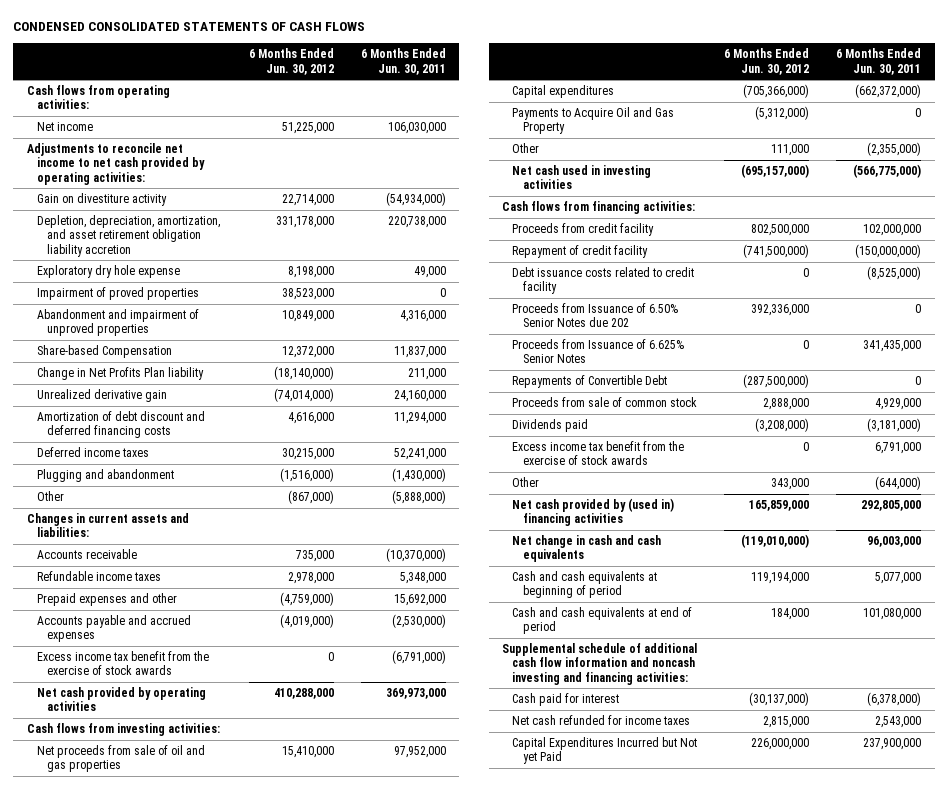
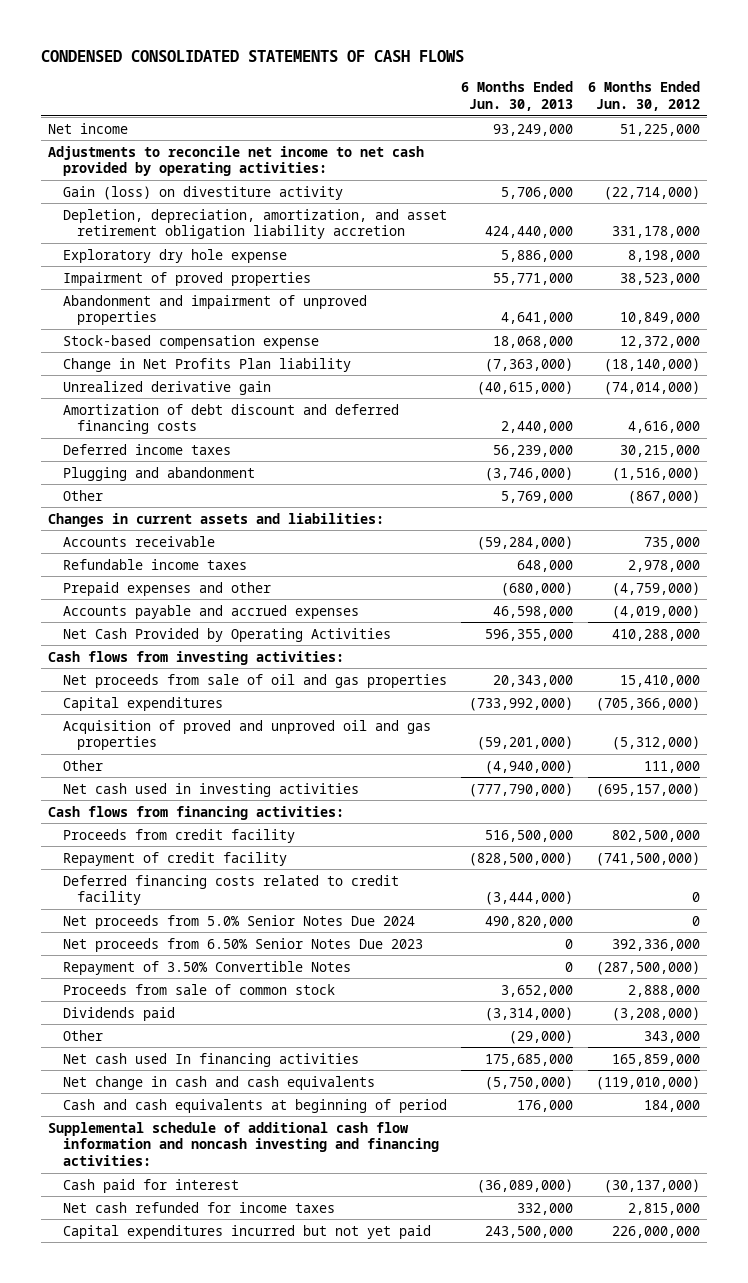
[360,48,446,75] 6 Months Ended Jun. 30, 2011 -> none
none -> [461,81,574,111] 6 Months Ended Jun. 30, 2013
[26,85,170,110] Cash flows from operating activities: -> none
[36,193,167,207] Gain on divestiture activity -> [62,185,343,200] Gain (loss) on divestiture activity
[281,194,334,207] 22,714,000 -> [603,185,700,200] (22,714,000)
[36,345,172,359] Share-based Compensation -> [62,334,319,349] Stock-based compensation expense
[36,651,209,676] Excess income tax benefit from the exercise of stock awards -> none
[36,687,206,712] Net cash provided by operating activities -> [62,627,391,642] Net Cash Provided by Operating Activities
[512,107,675,135] Payments to Acquire Oil and Gas Property -> [62,719,431,751] Acquisition of proved and unproved oil and gas properties
[512,339,685,364] Proceeds from Issuance of 6.625% Senior Notes -> none
[512,267,695,295] Debt issuance costs related to credit facility -> [62,874,399,906] Deferred financing costs related to credit facility
none -> [62,914,415,929] Net proceeds from 5.0% Senior Notes Due 2024
[512,303,679,328] Proceeds from Issuance of 6.50% Senior Notes due 202 -> [62,937,423,952] Net proceeds from 6.50% Senior Notes Due 2023
[512,375,668,389] Repayments of Convertible Debt -> [62,960,351,975] Repayment of 3.50% Convertible Notes
[512,441,685,466] Excess income tax benefit from the exercise of stock awards -> none
[512,498,675,527] Net cash provided by (used in) financing activities -> [62,1052,359,1067] Net cash used In financing activities
[512,607,693,635] Cash and cash equivalents at end of period -> none
[751,572,810,585] 119,194,000 -> [643,1099,700,1112] 184,000
[512,737,698,765] Capital Expenditures Incurred but Not yet Paid -> [62,1224,431,1239] Capital expenditures incurred but not yet paid

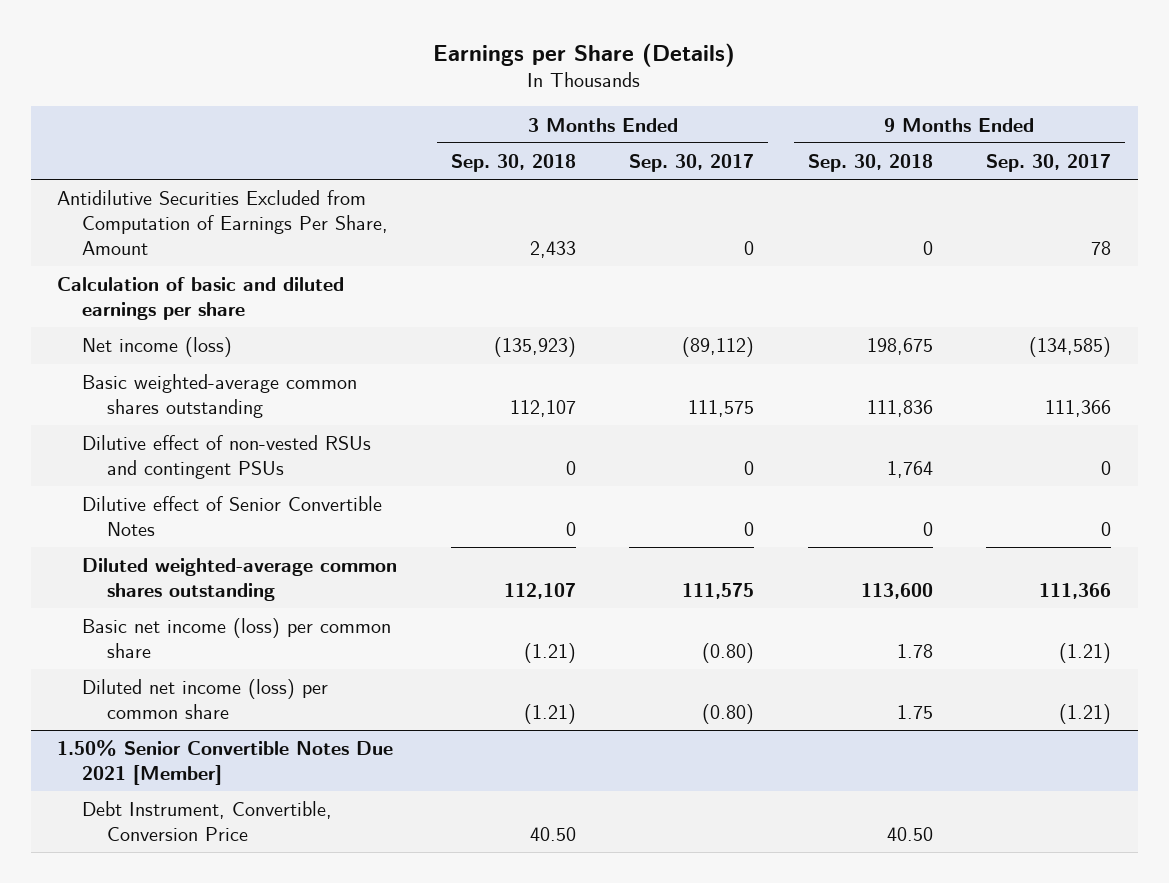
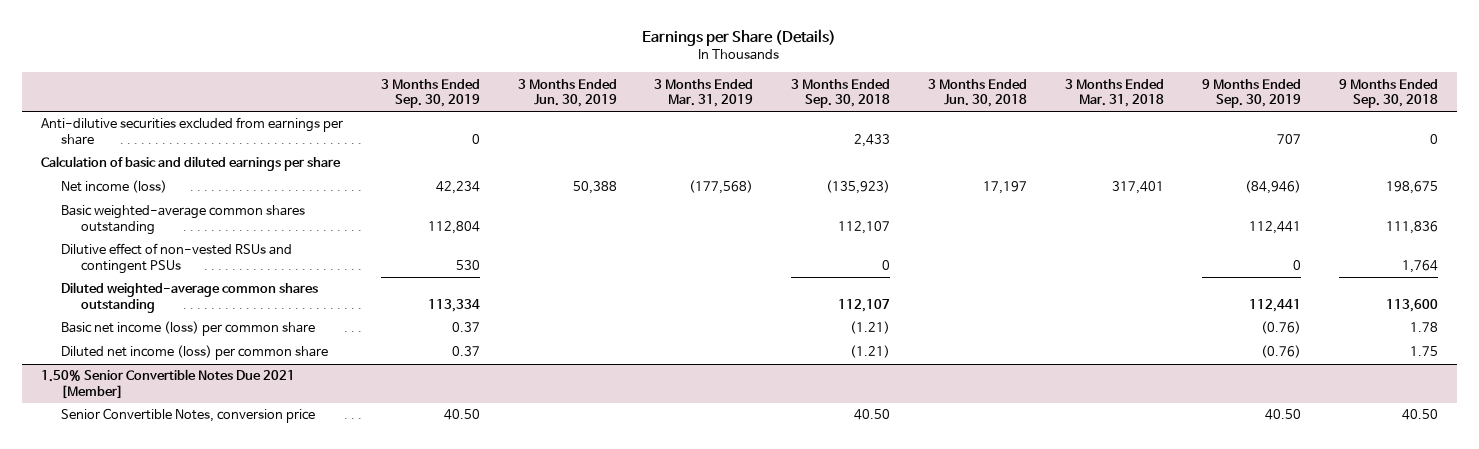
[629,154,755,173] Sep. 30, 2017 -> none
[986,154,1112,173] Sep. 30, 2017 -> none
none -> [380,78,480,108] 3 Months Ended Sep. 30, 2019
none -> [517,78,617,107] 3 Months Ended Jun. 30, 2019
none -> [654,78,754,107] 3 Months Ended Mar. 31, 2019
none -> [928,78,1028,107] 3 Months Ended Jun. 30, 2018
none -> [1065,78,1165,107] 3 Months Ended Mar. 31, 2018
none -> [1202,78,1302,108] 9 Months Ended Sep. 30, 2019
[57,190,389,255] Antidilutive Securities Excluded from Computation of Earnings Per Share, Amount -> [40,117,343,145] Anti-dilutive securities excluded from earnings per share
[82,496,383,536] Dilutive effect of Senior Convertible Notes -> none
[82,801,333,841] Debt Instrument, Convertible, Conversion Price -> [60,408,315,424] Senior Convertible Notes, conversion price

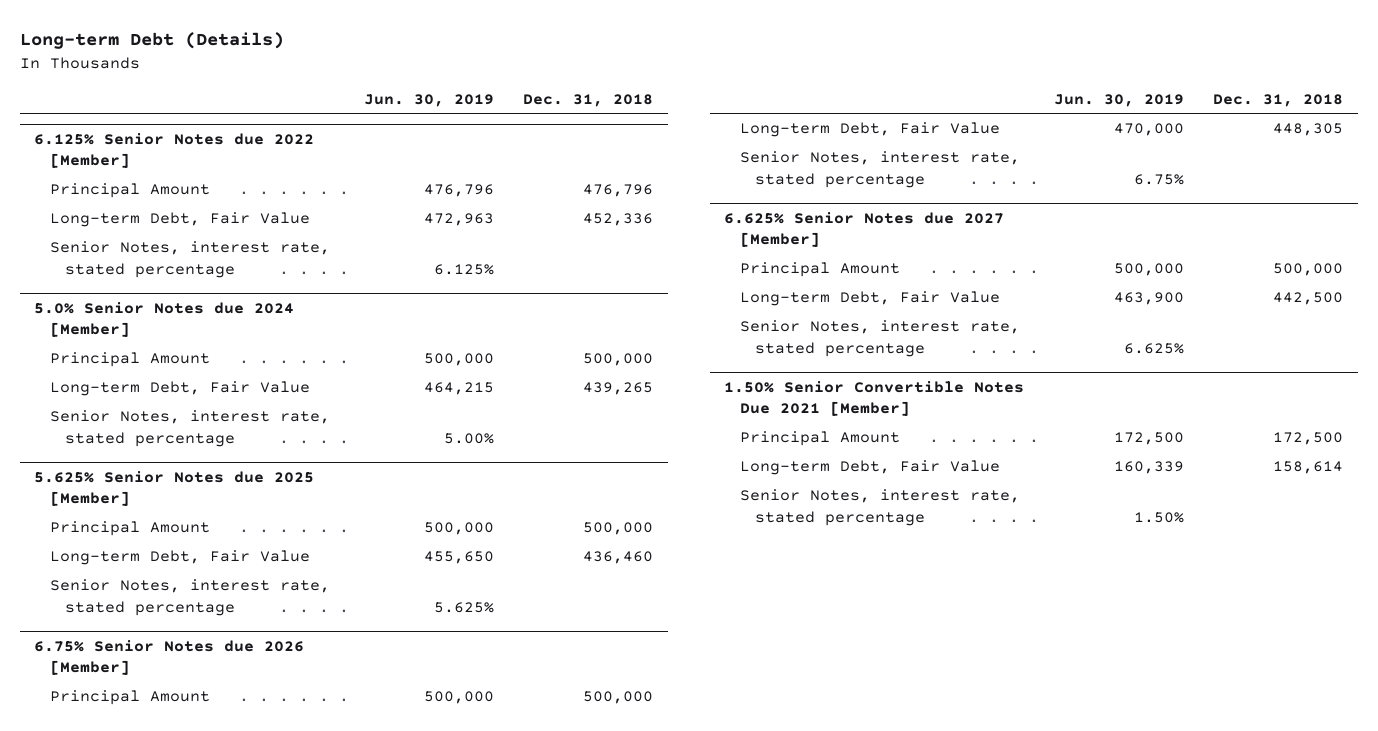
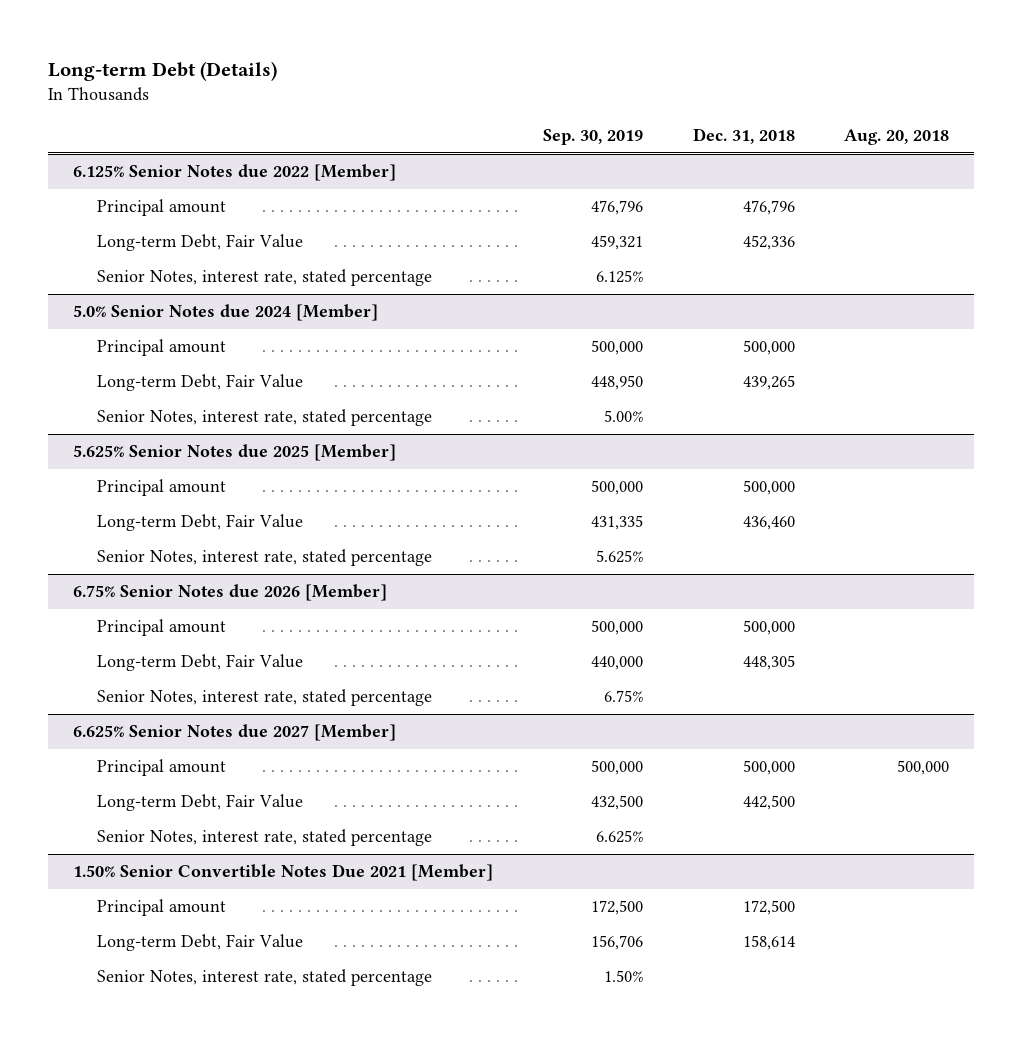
[363,93,494,107] Jun. 30, 2019 -> none
none -> [542,128,643,145] Sep. 30, 2019
none -> [844,128,950,145] Aug. 20, 2018
[49,183,210,199] Principal Amount -> [97,199,227,217] Principal amount
[49,352,210,368] Principal Amount -> [97,339,227,357] Principal amount
[49,521,210,537] Principal Amount -> [97,479,227,497] Principal amount
[49,690,210,706] Principal Amount -> [97,619,227,637] Principal amount
[739,262,900,278] Principal Amount -> [97,759,227,777] Principal amount
[739,431,900,447] Principal Amount -> [97,899,227,917] Principal amount

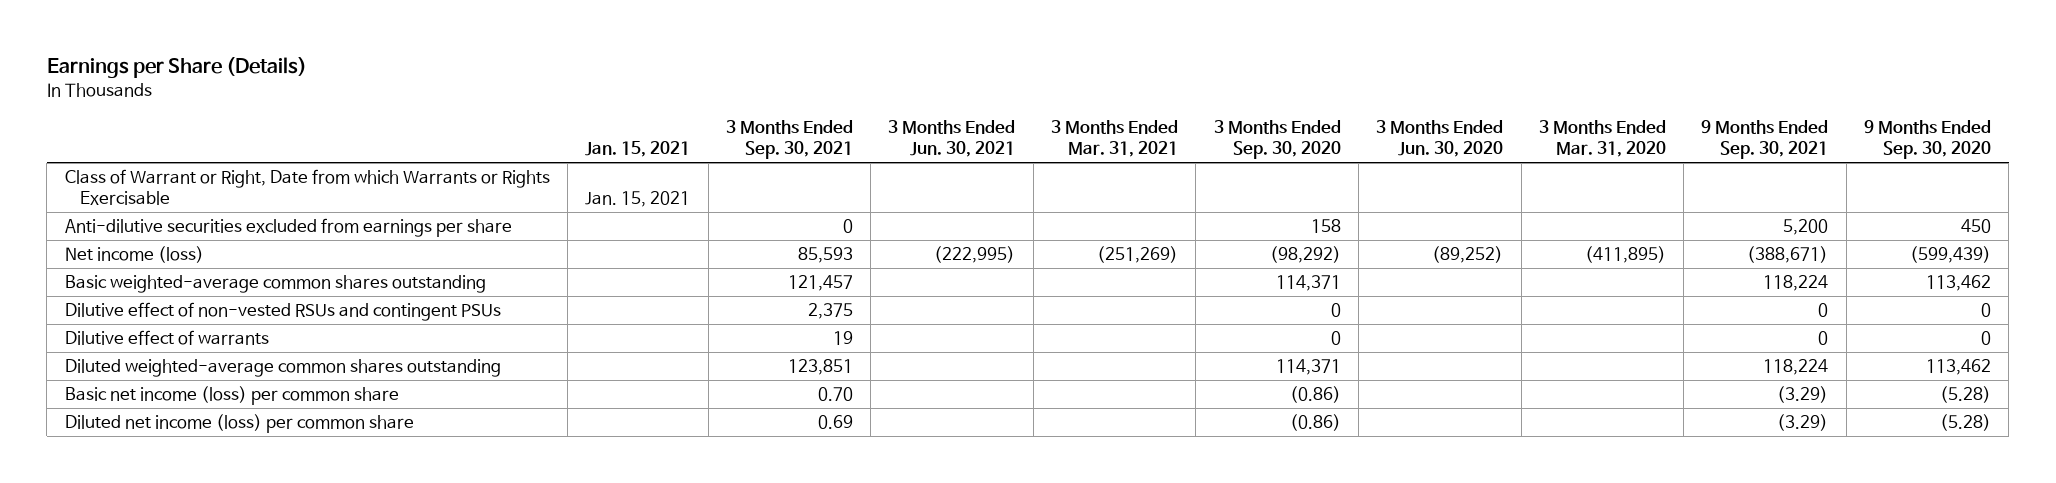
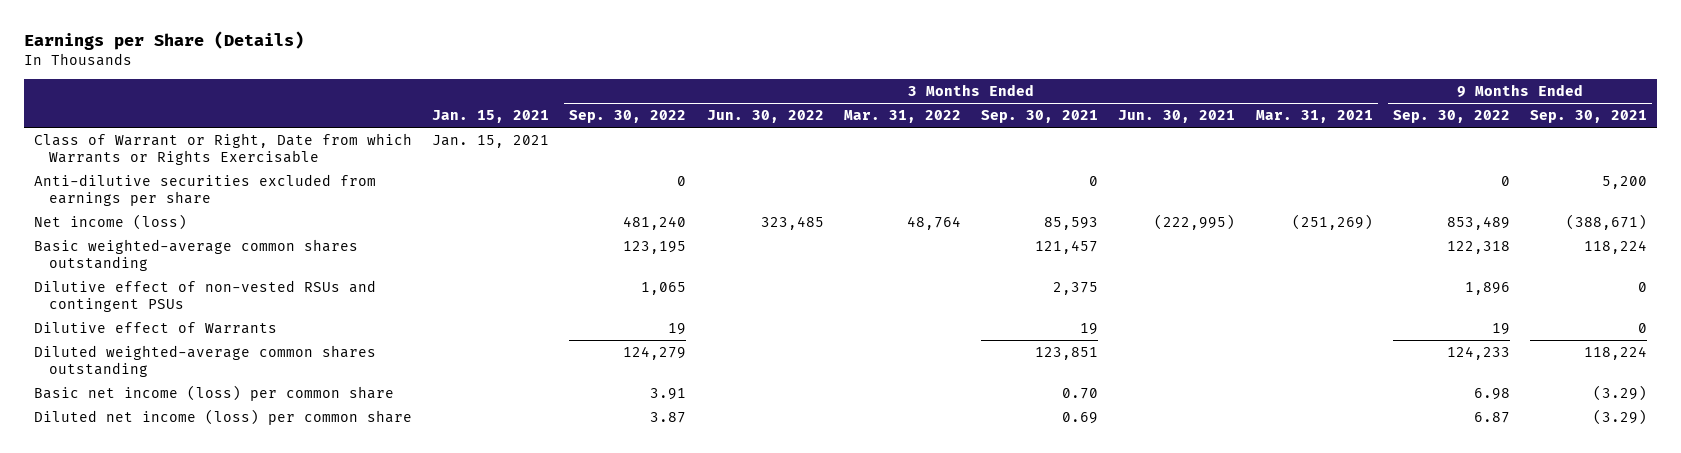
[1213,120,1341,160] 3 Months Ended Sep. 30, 2020 -> none
[1376,120,1504,158] 3 Months Ended Jun. 30, 2020 -> none
[1538,120,1666,158] 3 Months Ended Mar. 31, 2020 -> none
[1864,120,1992,160] 9 Months Ended Sep. 30, 2020 -> none
none -> [569,110,687,124] Sep. 30, 2022
none -> [706,110,824,124] Jun. 30, 2022
none -> [843,110,961,124] Mar. 31, 2022
none -> [1392,110,1510,124] Sep. 30, 2022
[64,330,269,346] Dilutive effect of warrants -> [33,321,277,334] Dilutive effect of Warrants

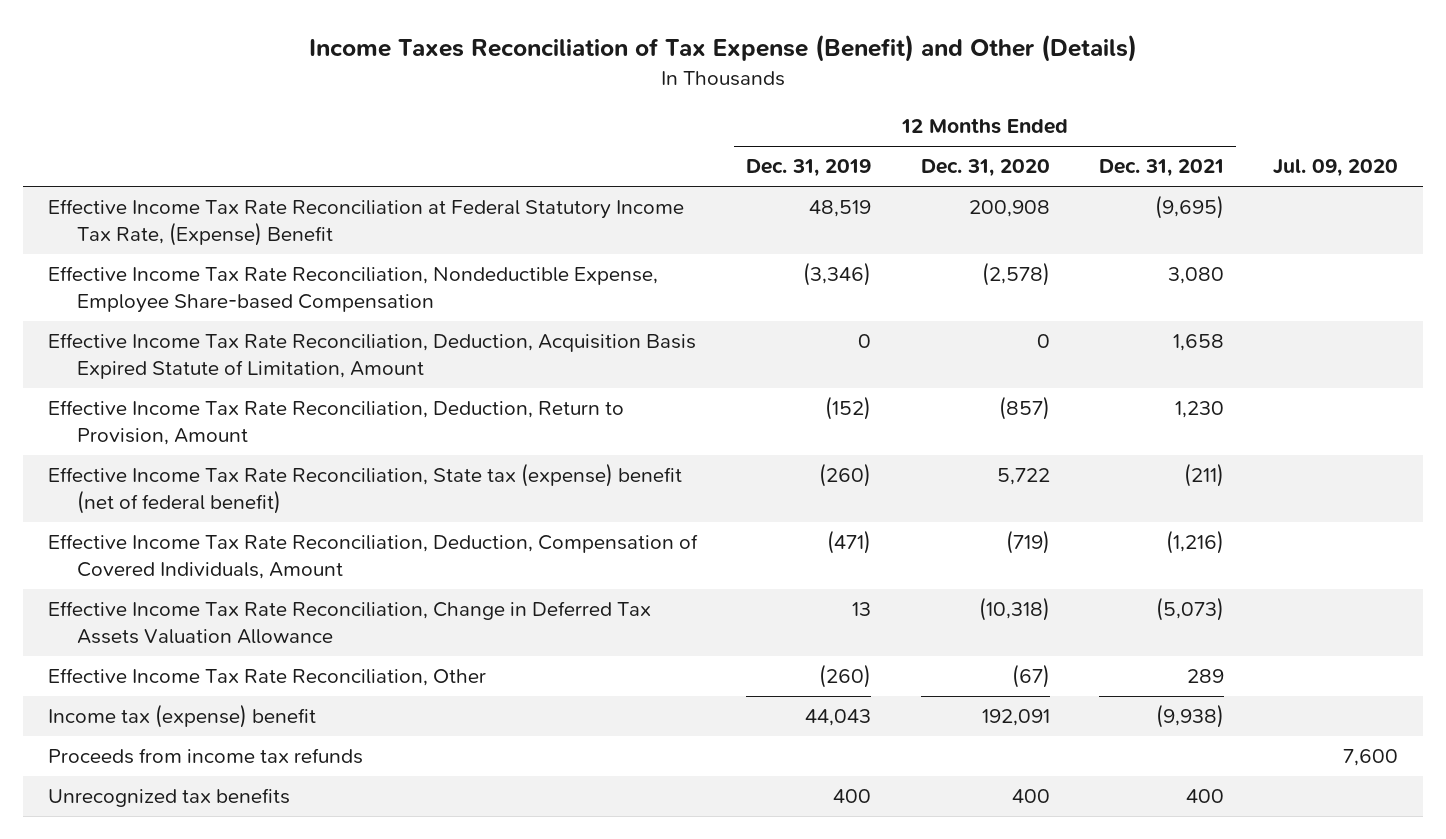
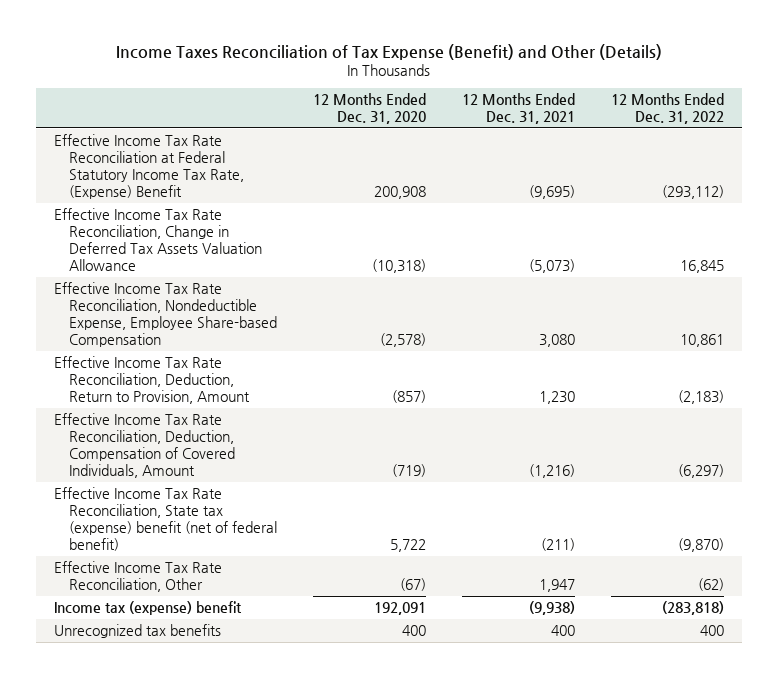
[746,159,872,178] Dec. 31, 2019 -> none
[1273,159,1399,178] Jul. 09, 2020 -> none
none -> [611,92,725,124] 12 Months Ended Dec. 31, 2022
[47,601,651,644] Effective Income Tax Rate Reconciliation, Change in Deferred Tax Assets Valuation Allowance -> [54,208,262,271] Effective Income Tax Rate Reconciliation, Change in Deferred Tax Assets Valuation Allowance
[47,333,696,379] Effective Income Tax Rate Reconciliation, Deduction, Acquisition Basis Expired Statute of Limitation, Amount -> none
[47,463,682,514] Effective Income Tax Rate Reconciliation, State tax (expense) benefit (net of federal benefit) -> [54,487,277,551] Effective Income Tax Rate Reconciliation, State tax (expense) benefit (net of federal benefit)
[1187,669,1225,684] 289 -> [539,579,576,593] 1,947
[47,748,363,765] Proceeds from income tax refunds -> none

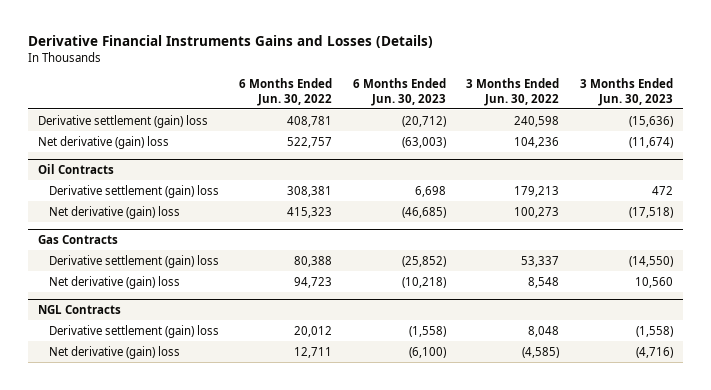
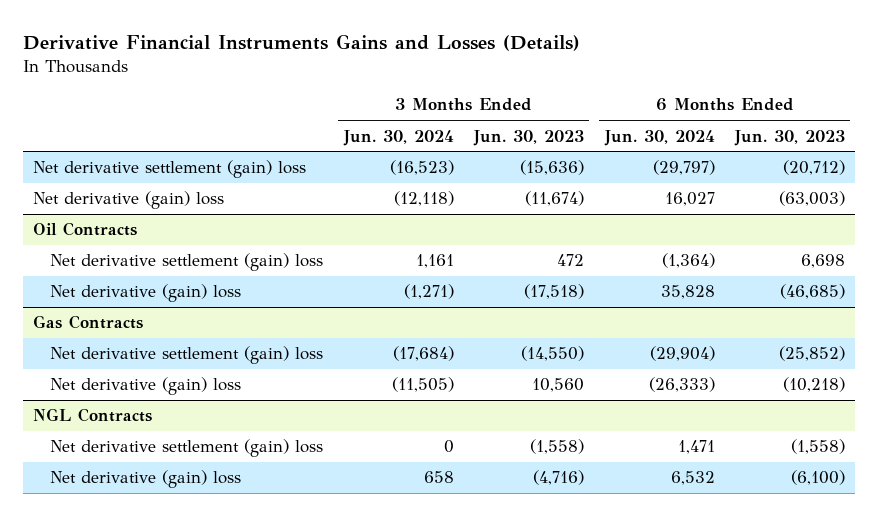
[239,78,333,106] 6 Months Ended Jun. 30, 2022 -> none
[466,78,560,106] 3 Months Ended Jun. 30, 2022 -> none
none -> [342,129,454,146] Jun. 30, 2024
none -> [603,129,715,146] Jun. 30, 2024
[38,114,209,128] Derivative settlement (gain) loss -> [33,160,307,179] Net derivative settlement (gain) loss
[48,184,219,198] Derivative settlement (gain) loss -> [50,253,324,272] Net derivative settlement (gain) loss
[48,254,219,268] Derivative settlement (gain) loss -> [50,346,324,365] Net derivative settlement (gain) loss
[48,324,219,338] Derivative settlement (gain) loss -> [50,439,324,458] Net derivative settlement (gain) loss

